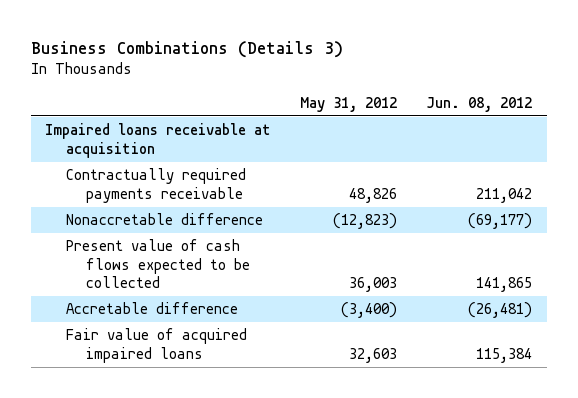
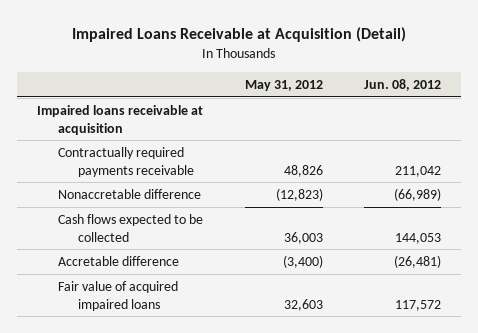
[30,41,343,59] Business Combinations (Details 3) -> [72,26,407,42] Impaired Loans Receivable at Acquisition (Detail)
[468,213,533,230] (69,177) -> [393,187,441,201] (66,989)
[65,239,251,288] Present value of cash flows expected to be collected -> [57,213,203,242] Cash flows expected to be collected
[476,276,533,292] 141,865 -> [394,232,441,244] 144,053
[476,347,533,363] 115,384 -> [394,299,441,311] 117,572

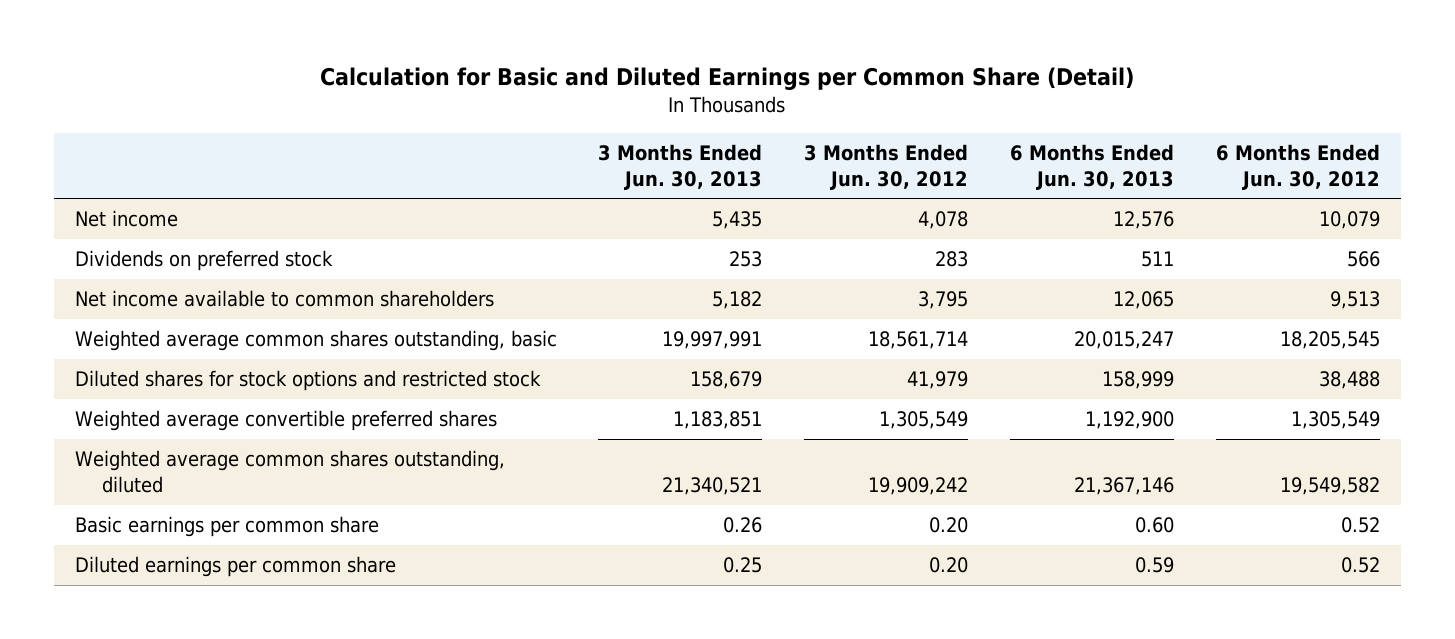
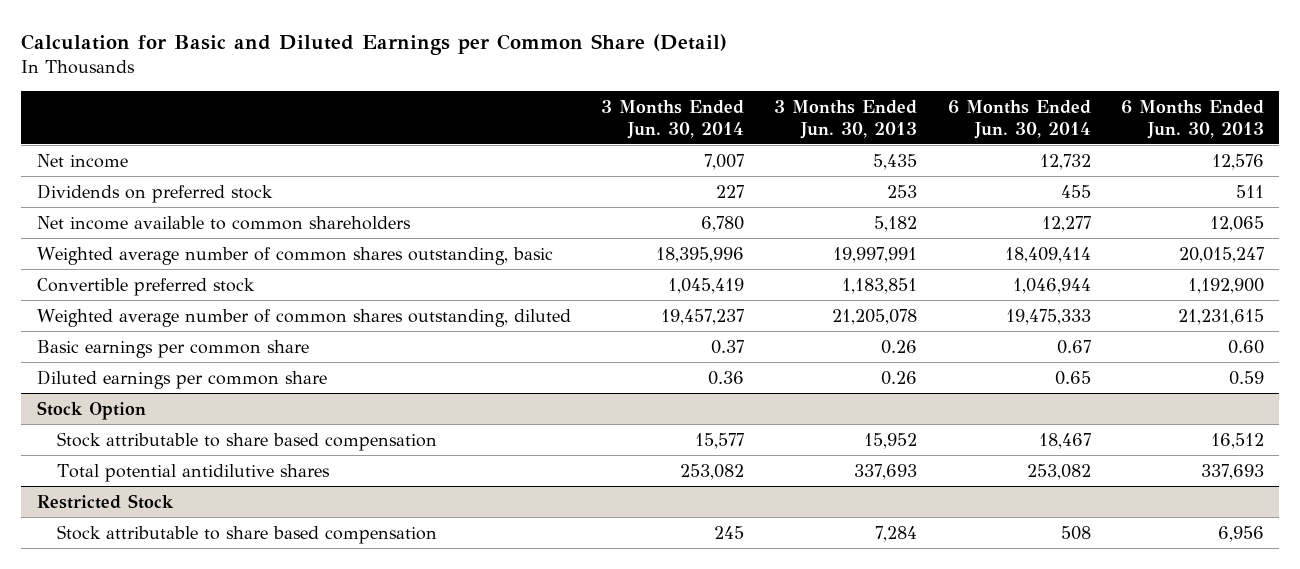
[804,143,969,190] 3 Months Ended Jun. 30, 2012 -> none
[1215,143,1380,190] 6 Months Ended Jun. 30, 2012 -> none
none -> [600,99,744,139] 3 Months Ended Jun. 30, 2014
none -> [947,99,1091,139] 6 Months Ended Jun. 30, 2014
[74,370,541,392] Diluted shares for stock options and restricted stock -> none
[74,330,557,352] Weighted average common shares outstanding, basic -> [36,246,553,265] Weighted average number of common shares outstanding, basic
[74,410,497,432] Weighted average convertible preferred shares -> [36,277,255,296] Convertible preferred stock
[74,450,505,493] Weighted average common shares outstanding, diluted -> [36,308,571,327] Weighted average number of common shares outstanding, diluted
[662,476,763,495] 21,340,521 -> [832,308,918,325] 21,205,078
[1074,476,1175,495] 21,367,146 -> [1177,308,1264,325] 21,231,615
[723,557,763,574] 0.25 -> [881,370,918,385] 0.26
none -> [36,400,146,420] Stock Option
none -> [57,431,438,451] Stock attributable to share based compensation
none -> [57,463,331,482] Total potential antidilutive shares
none -> [36,493,174,509] Restricted Stock
none -> [57,524,438,544] Stock attributable to share based compensation

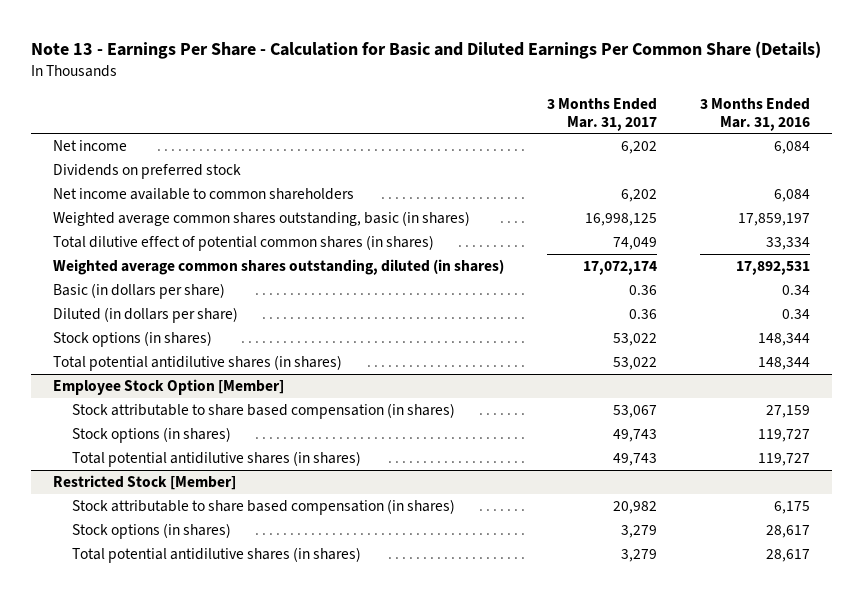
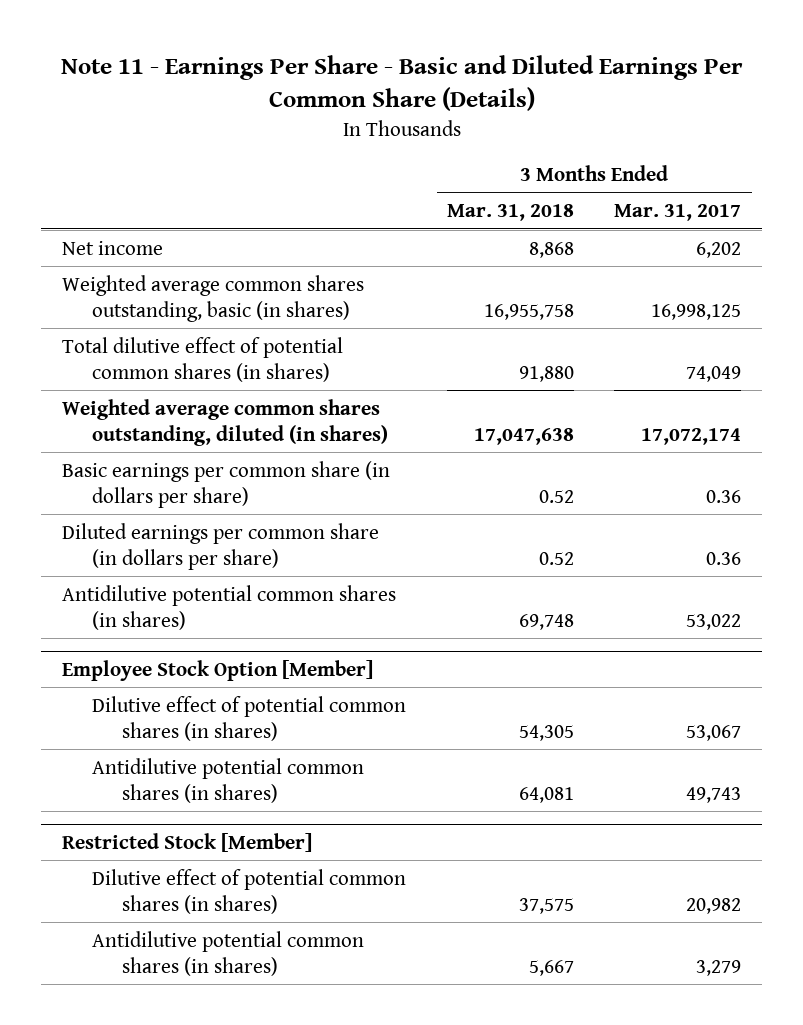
[30,40,821,59] Note 13 - Earnings Per Share - Calculation for Basic and Diluted Earnings Per Common Share (Details) -> [60,55,743,112] Note 11 - Earnings Per Share - Basic and Diluted Earnings Per Common Share (Details)
[700,97,811,131] 3 Months Ended Mar. 31, 2016 -> none
none -> [446,204,574,222] Mar. 31, 2018
[52,164,241,180] Dividends on preferred stock -> none
[52,188,354,201] Net income available to common shareholders -> none
[52,355,342,372] Total potential antidilutive shares (in shares) -> none
[52,283,225,300] Basic (in dollars per share) -> [61,460,390,508] Basic earnings per common share (in dollars per share)
[52,307,238,324] Diluted (in dollars per share) -> [61,522,379,570] Diluted earnings per common share (in dollars per share)
[52,331,212,348] Stock options (in shares) -> [61,584,396,630] Antidilutive potential common shares (in shares)
[71,451,361,468] Total potential antidilutive shares (in shares) -> none
[71,403,455,420] Stock attributable to share based compensation (in shares) -> [91,695,406,741] Dilutive effect of potential common shares (in shares)
[71,427,231,444] Stock options (in shares) -> [91,757,364,803] Antidilutive potential common shares (in shares)
[71,547,361,564] Total potential antidilutive shares (in shares) -> none
[71,499,455,516] Stock attributable to share based compensation (in shares) -> [91,868,406,914] Dilutive effect of potential common shares (in shares)
[71,523,231,540] Stock options (in shares) -> [91,930,364,976] Antidilutive potential common shares (in shares)

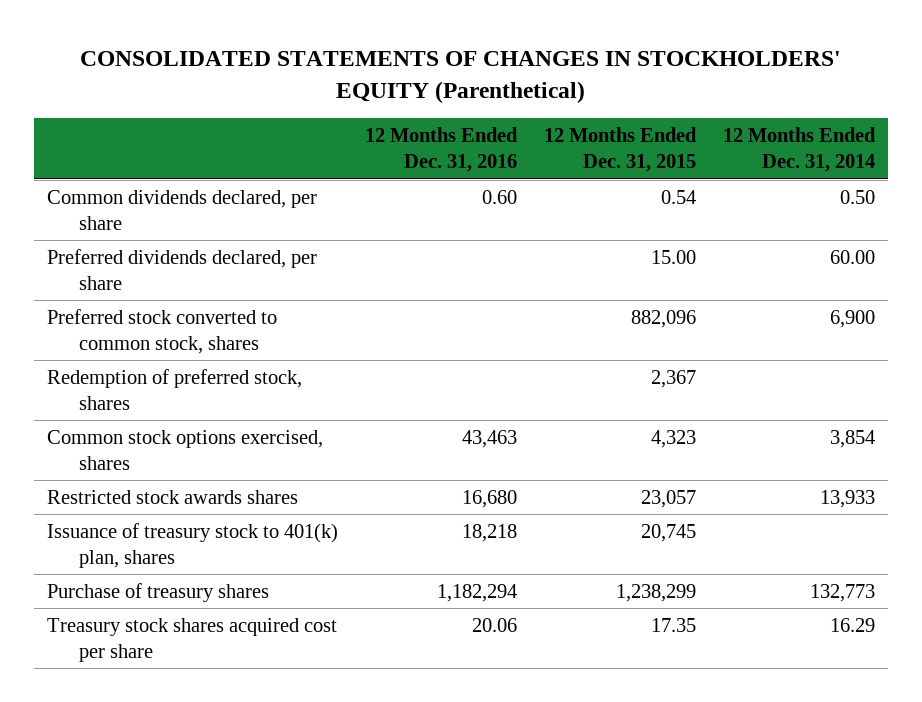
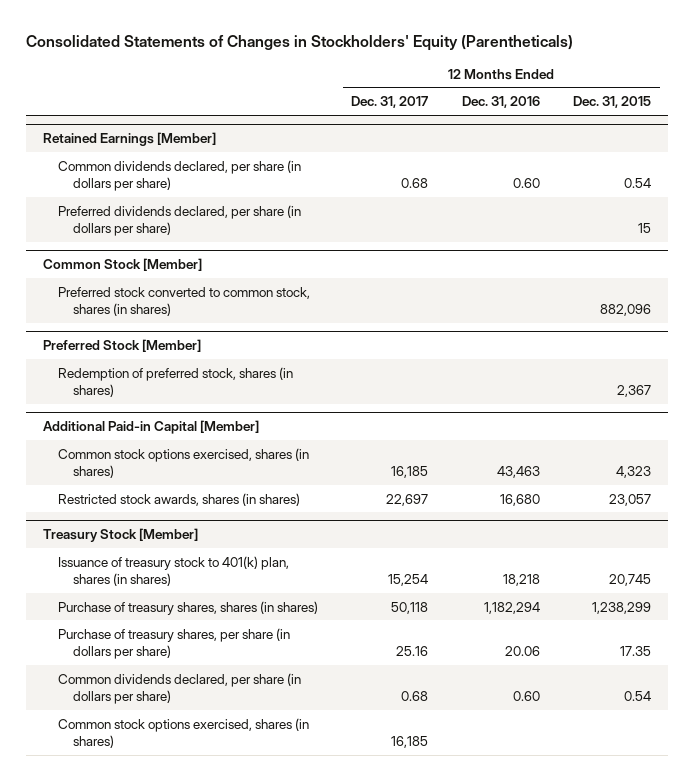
[80,50,842,103] CONSOLIDATED STATEMENTS OF CHANGES IN STOCKHOLDERS' EQUITY (Parenthetical) -> [25,34,573,51] Consolidated Statements of Changes in Stockholders' Equity (Parentheticals)
[722,127,876,173] 12 Months Ended Dec. 31, 2014 -> none
none -> [351,96,429,109] Dec. 31, 2017
none -> [42,132,216,147] Retained Earnings [Member]
[47,189,318,230] Common dividends declared, per share -> [57,159,301,192] Common dividends declared, per share (in dollars per share)
[47,248,318,290] Preferred dividends declared, per share -> [57,204,301,237] Preferred dividends declared, per share (in dollars per share)
[651,249,697,264] 15.00 -> [638,223,652,234] 15
none -> [42,258,202,272] Common Stock [Member]
[47,308,278,354] Preferred stock converted to common stock, shares -> [57,286,310,317] Preferred stock converted to common stock, shares (in shares)
none -> [42,339,201,353] Preferred Stock [Member]
[47,368,303,410] Redemption of preferred stock, shares -> [57,366,293,398] Redemption of preferred stock, shares (in shares)
none -> [42,420,259,435] Additional Paid-in Capital [Member]
[47,429,324,470] Common stock options exercised, shares -> [57,447,309,479] Common stock options exercised, shares (in shares)
[47,489,299,504] Restricted stock awards shares -> [57,492,300,506] Restricted stock awards, shares (in shares)
none -> [42,528,198,543] Treasury Stock [Member]
[47,522,339,568] Issuance of treasury stock to 401(k) plan, shares -> [57,555,289,587] Issuance of treasury stock to 401(k) plan, shares (in shares)
[47,582,270,602] Purchase of treasury shares -> [57,600,318,615] Purchase of treasury shares, shares (in shares)
[47,617,338,662] Treasury stock shares acquired cost per share -> [57,627,290,660] Purchase of treasury shares, per share (in dollars per share)
none -> [57,672,301,705] Common dividends declared, per share (in dollars per share)
none -> [57,717,309,749] Common stock options exercised, shares (in shares)

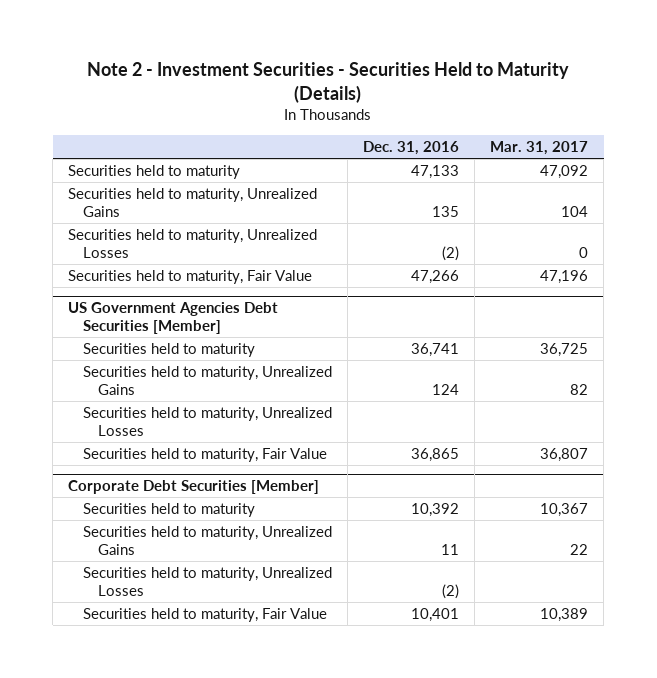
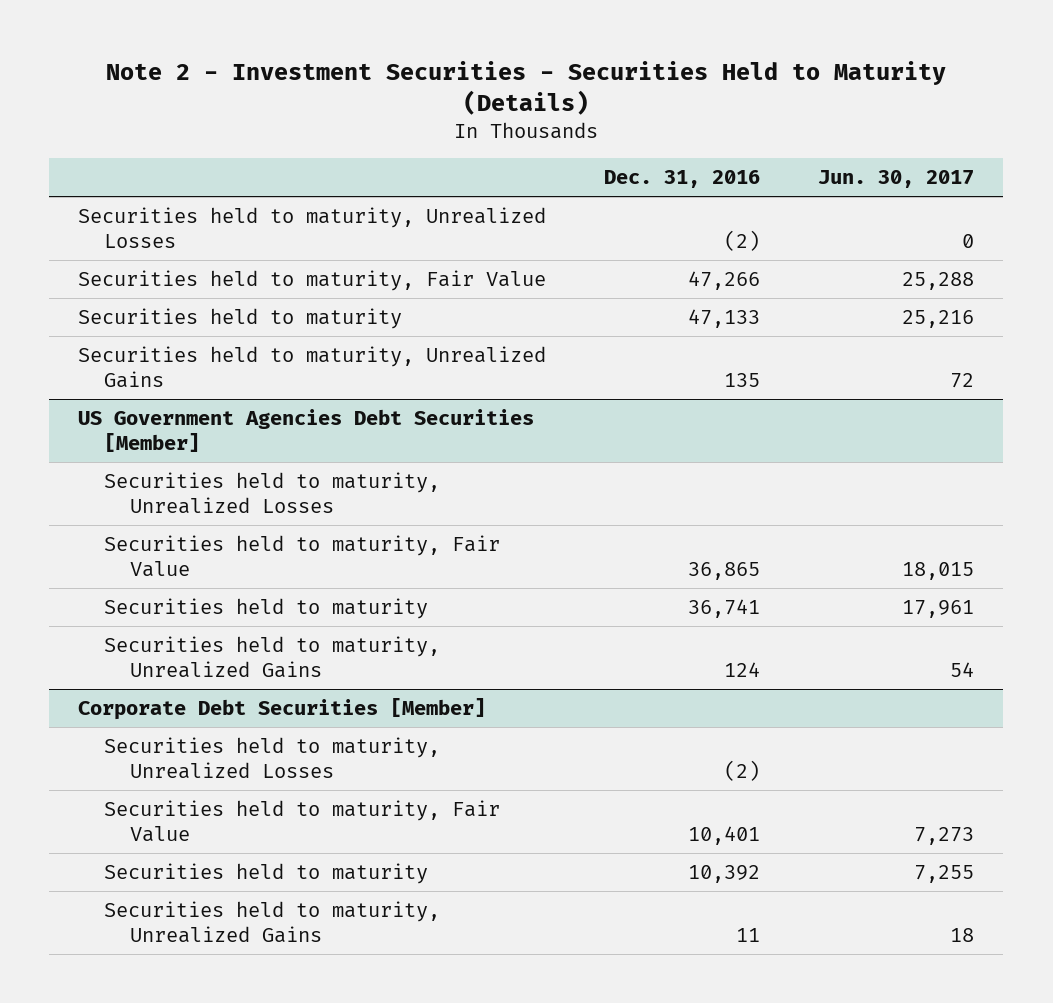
[490,141,589,156] Mar. 31, 2017 -> none
none -> [818,170,975,189] Jun. 30, 2017
[68,164,241,179] Securities held to maturity -> [78,308,403,330] Securities held to maturity
[68,187,318,217] Securities held to maturity, Unrealized Gains -> [78,346,547,388] Securities held to maturity, Unrealized Gains
[83,342,256,357] Securities held to maturity -> [104,598,429,620] Securities held to maturity
[83,365,333,395] Securities held to maturity, Unrealized Gains -> [104,636,441,678] Securities held to maturity, Unrealized Gains
[83,502,256,517] Securities held to maturity -> [104,863,429,885] Securities held to maturity
[83,525,333,555] Securities held to maturity, Unrealized Gains -> [104,901,441,943] Securities held to maturity, Unrealized Gains

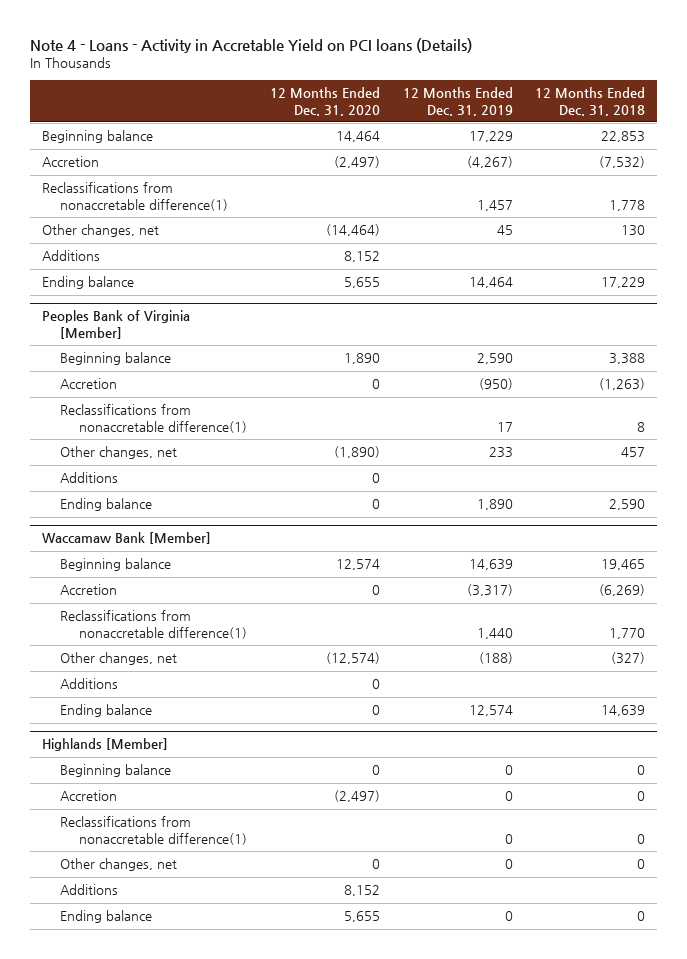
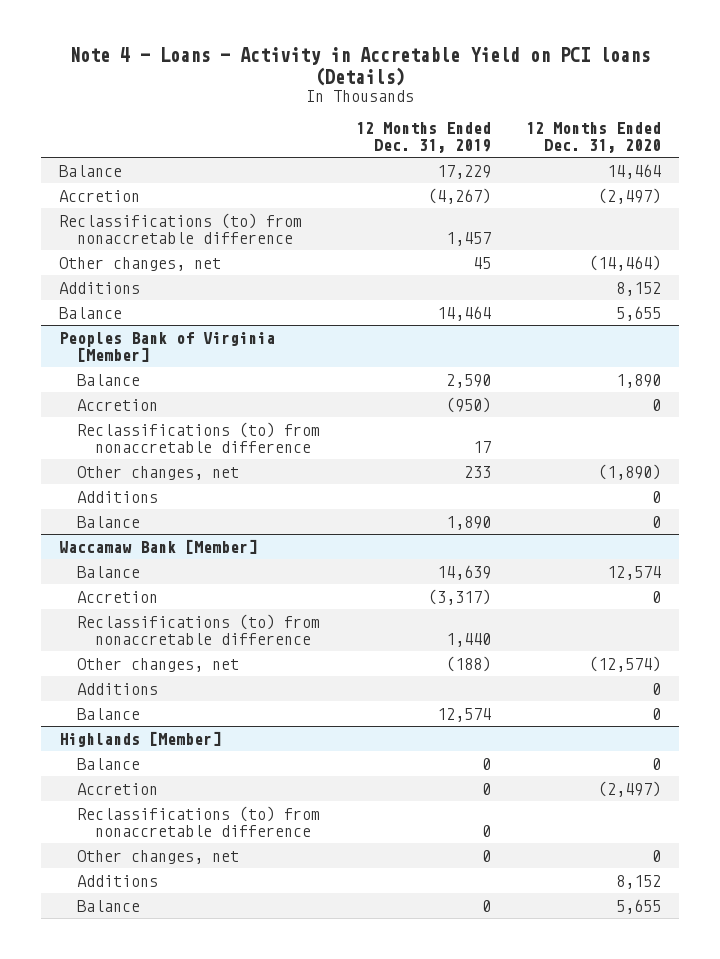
[535,87,646,116] 12 Months Ended Dec. 31, 2018 -> none
[41,130,153,144] Beginning balance -> [59,164,123,177] Balance
[41,182,229,211] Reclassifications from nonaccretable difference(1) -> [59,212,303,244] Reclassifications (to) from nonaccretable difference
[41,276,134,290] Ending balance -> [59,306,123,319] Balance
[60,352,172,366] Beginning balance -> [77,373,141,386] Balance
[60,404,248,433] Reclassifications from nonaccretable difference(1) -> [77,421,321,453] Reclassifications (to) from nonaccretable difference
[60,498,153,512] Ending balance -> [77,515,141,528] Balance
[60,558,172,572] Beginning balance -> [77,565,141,578] Balance
[60,610,248,639] Reclassifications from nonaccretable difference(1) -> [77,613,321,645] Reclassifications (to) from nonaccretable difference
[60,704,153,718] Ending balance -> [77,707,141,720] Balance
[60,764,172,778] Beginning balance -> [77,757,141,770] Balance
[60,816,248,845] Reclassifications from nonaccretable difference(1) -> [77,805,321,837] Reclassifications (to) from nonaccretable difference
[60,910,153,924] Ending balance -> [77,899,141,912] Balance

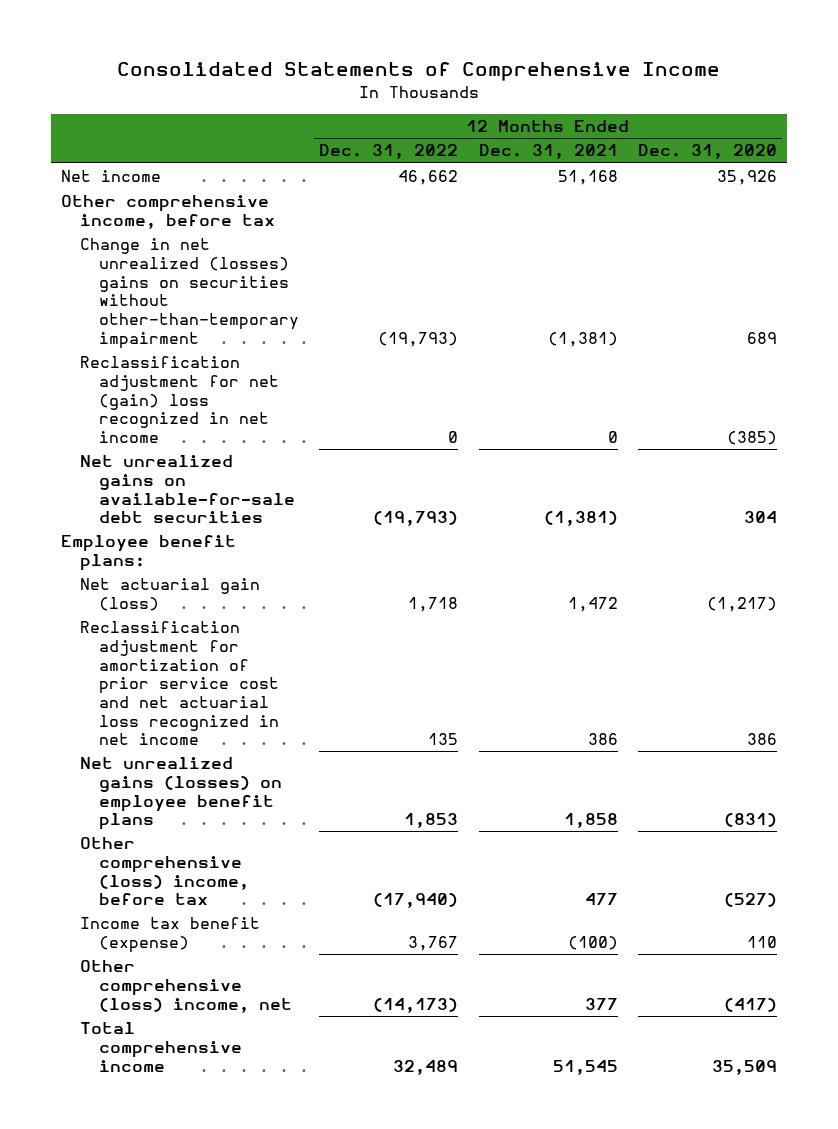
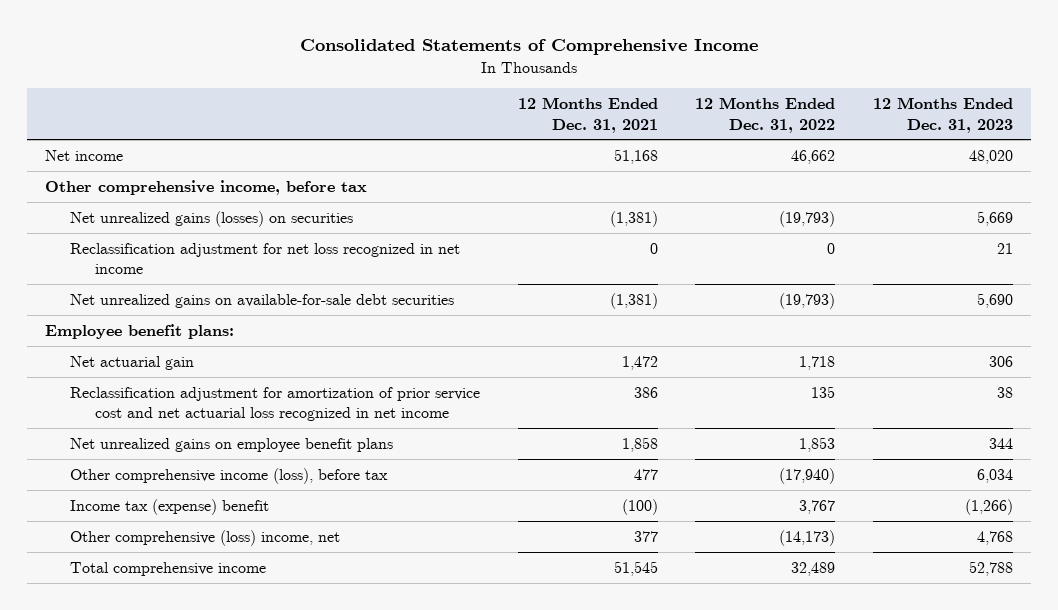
[637,144,777,160] Dec. 31, 2020 -> none
none -> [872,97,1013,133] 12 Months Ended Dec. 31, 2023
[80,238,300,349] Change in net unrealized (losses) gains on securities without other-than-temporary impairment -> [70,210,354,227] Net unrealized gains (losses) on securities
[80,356,280,443] Reclassification adjustment for net (gain) loss recognized in net income -> [70,242,461,275] Reclassification adjustment for net loss recognized in net income
[80,578,261,612] Net actuarial gain (loss) -> [70,355,195,370] Net actuarial gain
[80,757,283,831] Net unrealized gains (losses) on employee benefit plans -> [70,437,394,452] Net unrealized gains on employee benefit plans
[80,837,250,906] Other comprehensive (loss) income, before tax -> [70,467,389,484] Other comprehensive income (loss), before tax
[80,917,261,954] Income tax benefit (expense) -> [70,498,270,515] Income tax (expense) benefit

